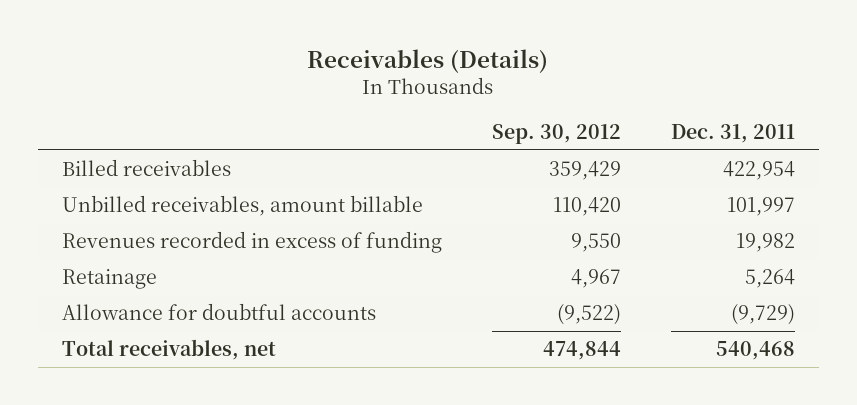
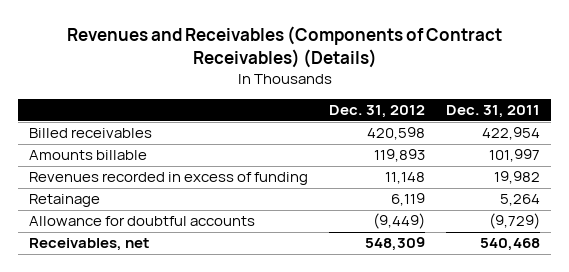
[307,48,549,73] Receivables (Details) -> [66,26,502,69] Revenues and Receivables (Components of Contract Receivables) (Details)
[491,123,621,144] Sep. 30, 2012 -> none
none -> [329,105,426,119] Dec. 31, 2012
[62,195,424,217] Unbilled receivables, amount billable -> [28,150,147,161] Amounts billable
[62,339,277,361] Total receivables, net -> [28,238,150,252] Receivables, net

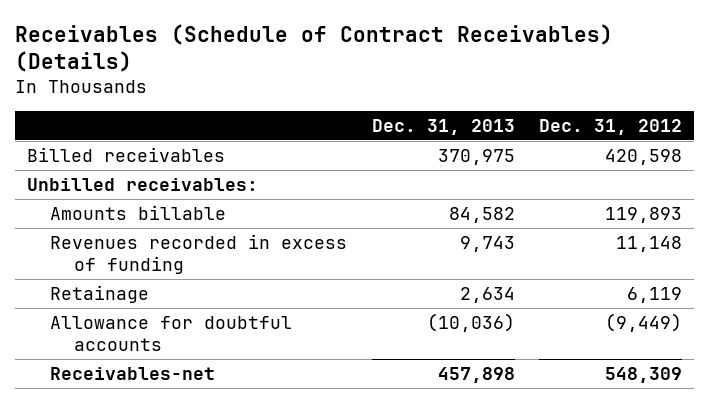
[66,26,502,69] Revenues and Receivables (Components of Contract Receivables) (Details) -> [14,24,613,73] Receivables (Schedule of Contract Receivables) (Details)
[446,105,541,119] Dec. 31, 2011 -> none
none -> [371,118,515,135] Dec. 31, 2013
none -> [26,177,258,191] Unbilled receivables:
[28,238,150,252] Receivables, net -> [50,366,216,380] Receivables-net

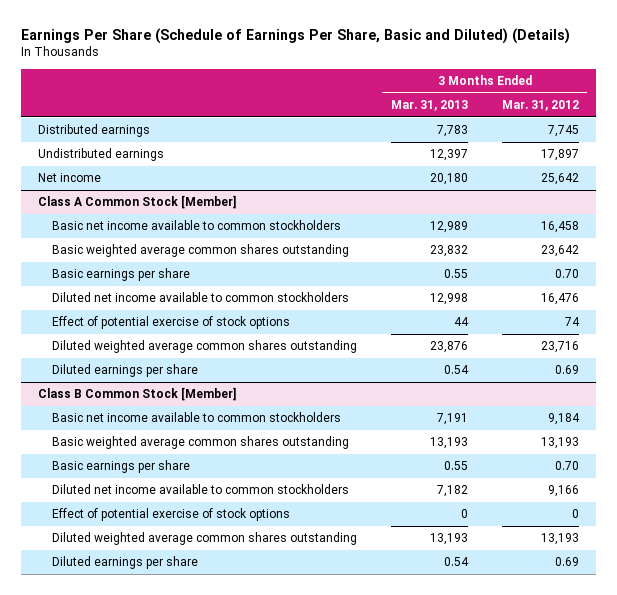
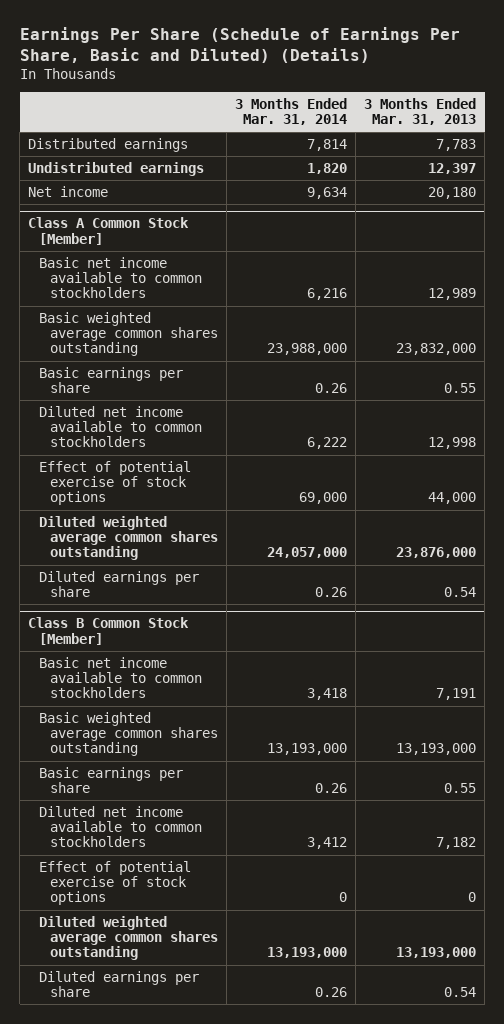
[501,100,579,112] Mar. 31, 2012 -> none
none -> [235,97,348,126] 3 Months Ended Mar. 31, 2014
[429,245,468,258] 23,832 -> [396,343,477,356] 23,832,000
[453,317,469,327] 44 -> [428,492,477,505] 44,000
[429,341,468,354] 23,876 -> [396,547,477,559] 23,876,000
[429,437,468,450] 13,193 -> [396,743,477,756] 13,193,000
[429,533,468,546] 13,193 -> [396,947,477,959] 13,193,000

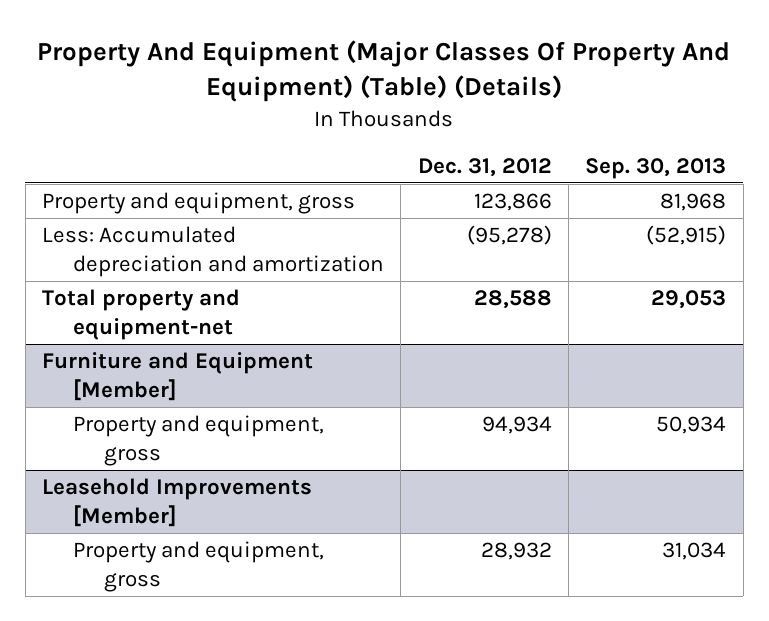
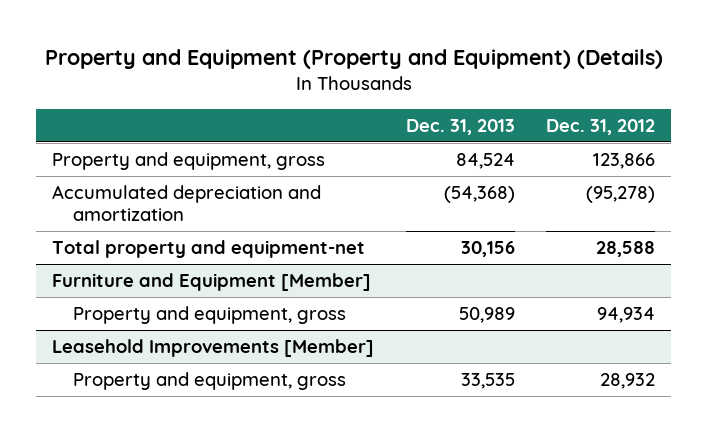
[37,40,731,103] Property And Equipment (Major Classes Of Property And Equipment) (Table) (Details) -> [44,49,663,70] Property and Equipment (Property and Equipment) (Details)
[585,157,727,179] Sep. 30, 2013 -> none
none -> [405,118,515,135] Dec. 31, 2013
[42,226,384,277] Less: Accumulated depreciation and amortization -> [52,185,322,221] Accumulated depreciation and amortization

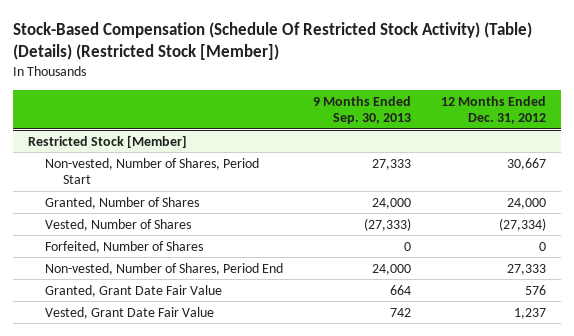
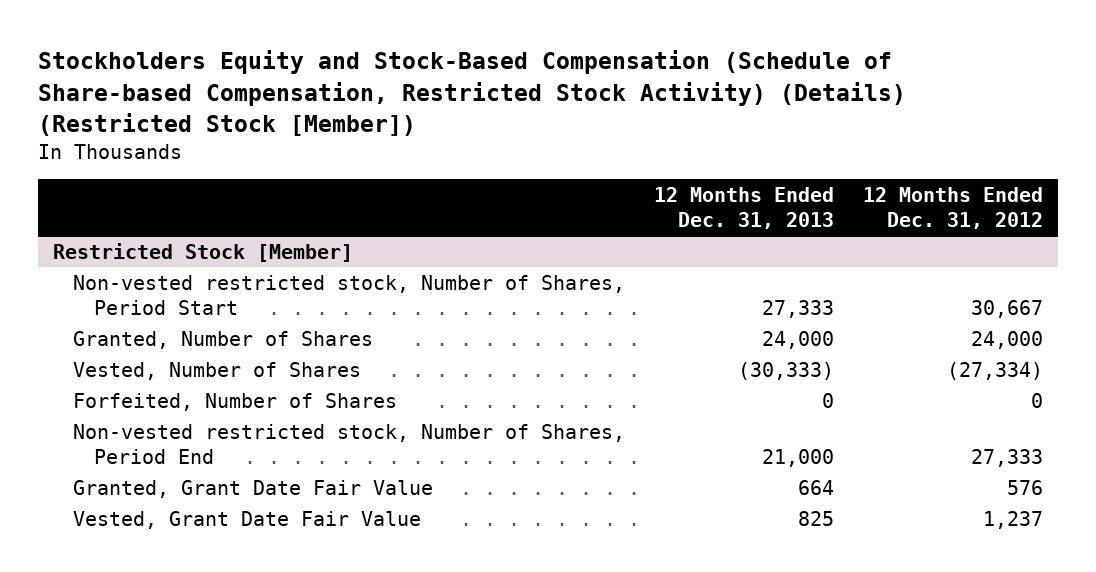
[12,21,532,60] Stock-Based Compensation (Schedule Of Restricted Stock Activity) (Table) (Details) (Restricted Stock [Member]) -> [38,50,907,136] Stockholders Equity and Stock-Based Compensation (Schedule of Share-based Compensation, Restricted Stock Activity) (Details) (Restricted Stock [Member])
[313,95,412,125] 9 Months Ended Sep. 30, 2013 -> none
none -> [654,187,835,230] 12 Months Ended Dec. 31, 2013
[45,157,260,185] Non-vested, Number of Shares, Period Start -> [73,274,626,315] Non-vested restricted stock, Number of Shares, Period Start
[45,262,284,275] Non-vested, Number of Shares, Period End -> [73,423,626,464] Non-vested restricted stock, Number of Shares, Period End

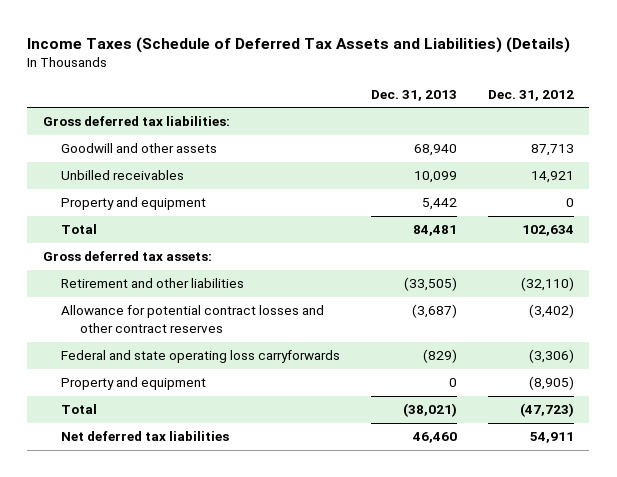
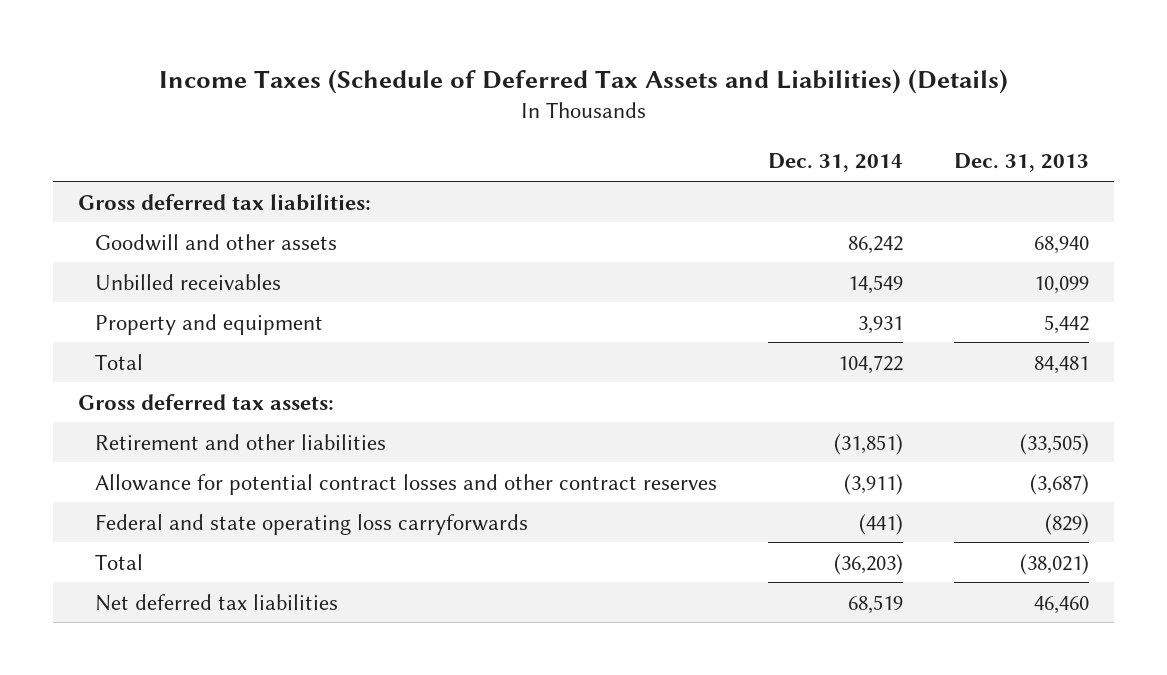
[488,89,575,101] Dec. 31, 2012 -> none
none -> [767,153,903,173] Dec. 31, 2014
[61,377,207,391] Property and equipment -> none

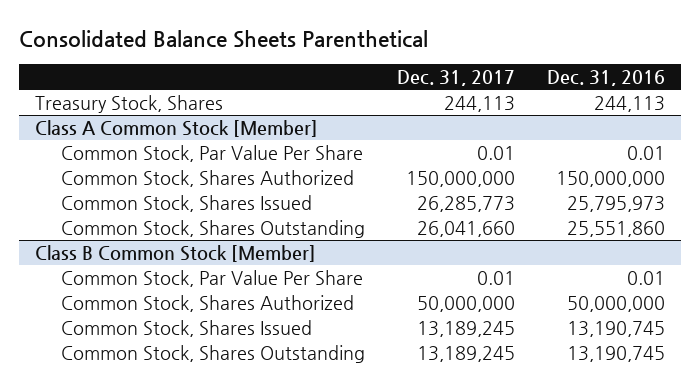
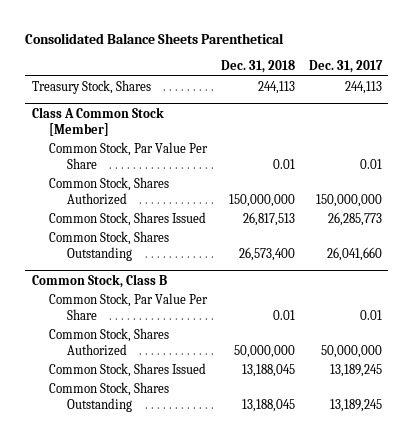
[547,69,666,86] Dec. 31, 2016 -> none
none -> [220,60,295,74] Dec. 31, 2018
[34,244,316,262] Class B Common Stock [Member] -> [31,273,167,288] Common Stock, Class B

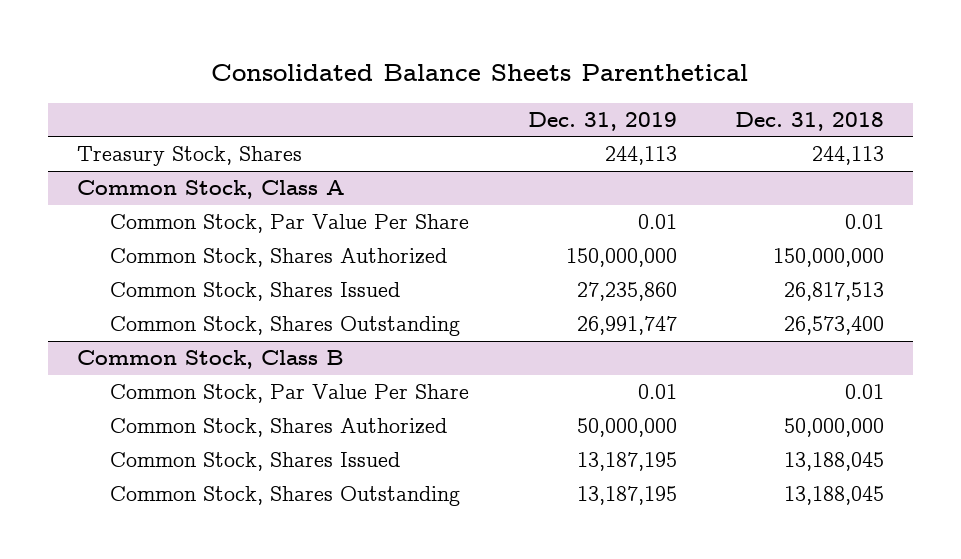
[308,60,383,74] Dec. 31, 2017 -> none
none -> [527,112,677,132] Dec. 31, 2019
[31,106,164,136] Class A Common Stock [Member] -> [77,180,346,200] Common Stock, Class A

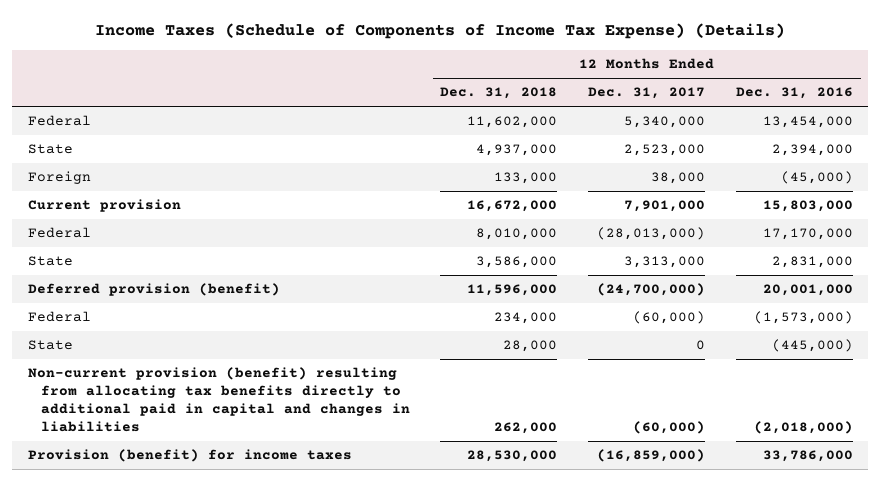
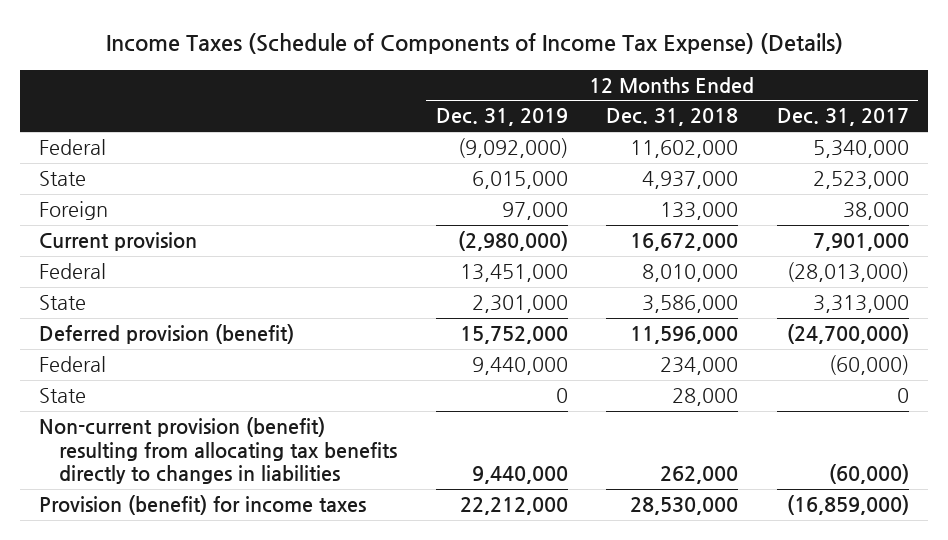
[735,87,853,100] Dec. 31, 2016 -> none
none -> [435,108,568,127] Dec. 31, 2019
[27,367,410,432] Non-current provision (benefit) resulting from allocating tax benefits directly to additional paid in capital and changes in liabilities -> [39,417,398,485] Non-current provision (benefit) resulting from allocating tax benefits directly to changes in liabilities

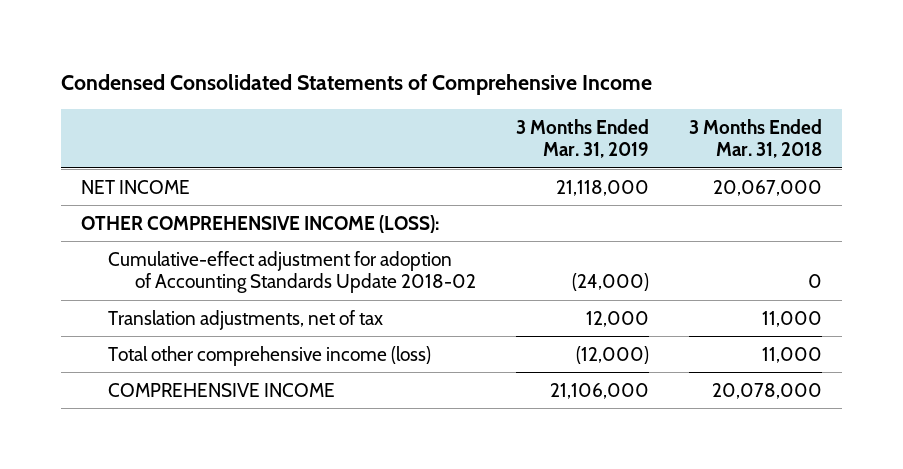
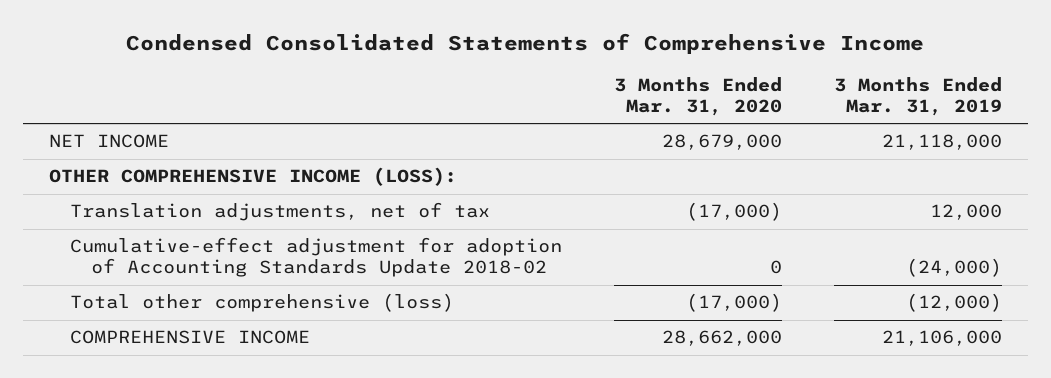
[688,118,822,158] 3 Months Ended Mar. 31, 2018 -> none
none -> [614,77,783,117] 3 Months Ended Mar. 31, 2020
[107,250,476,294] Cumulative-effect adjustment for adoption of Accounting Standards Update 2018-02 -> [70,237,563,278] Cumulative-effect adjustment for adoption of Accounting Standards Update 2018-02
[107,345,431,366] Total other comprehensive income (loss) -> [70,293,455,313] Total other comprehensive (loss)

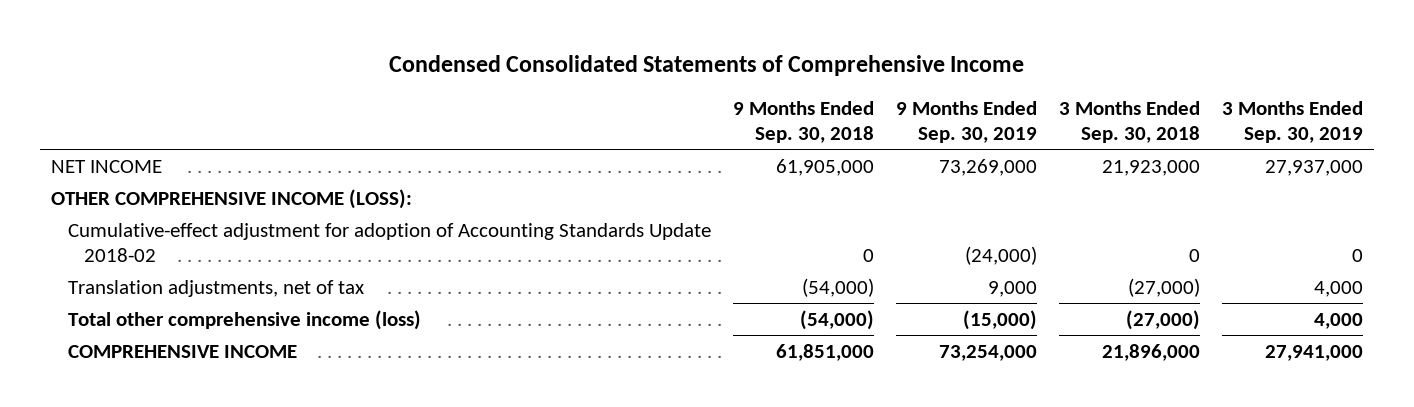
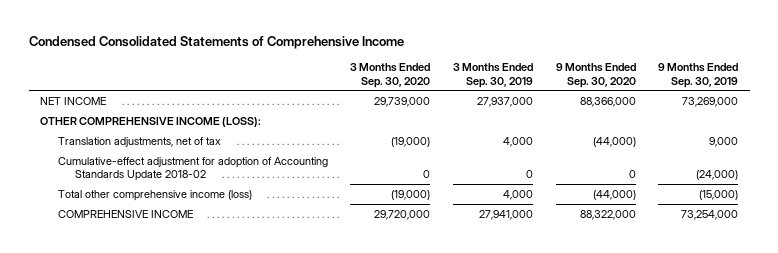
[732,101,874,143] 9 Months Ended Sep. 30, 2018 -> none
[1058,101,1200,143] 3 Months Ended Sep. 30, 2018 -> none
none -> [350,63,431,88] 3 Months Ended Sep. 30, 2020
none -> [555,63,636,88] 9 Months Ended Sep. 30, 2020
[67,222,711,262] Cumulative-effect adjustment for adoption of Accounting Standards Update 2018-02 -> [57,156,328,182] Cumulative-effect adjustment for adoption of Accounting Standards Update 2018-02

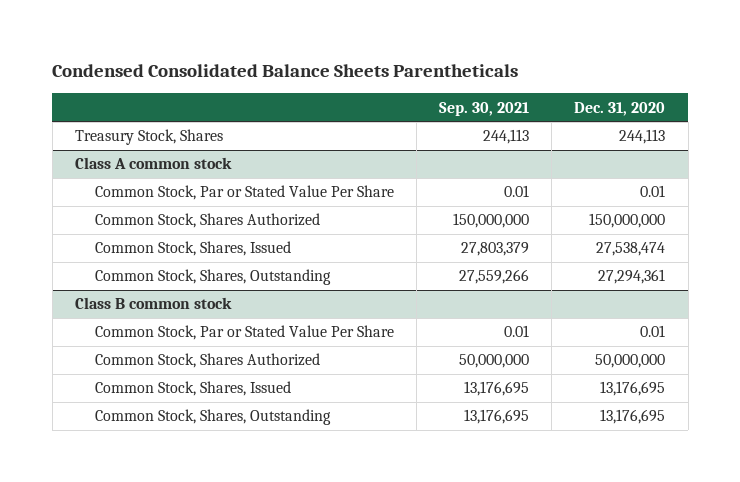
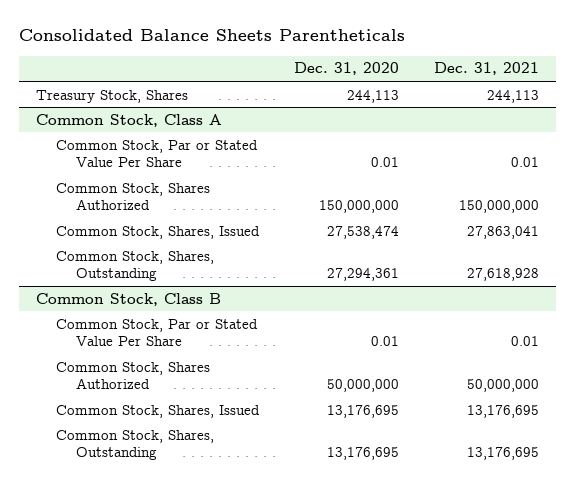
[52,64,519,78] Condensed Consolidated Balance Sheets Parentheticals -> [18,29,405,42] Consolidated Balance Sheets Parentheticals
[438,101,529,116] Sep. 30, 2021 -> none
none -> [433,62,539,76] Dec. 31, 2021
[74,157,232,170] Class A common stock -> [36,113,223,127] Common Stock, Class A
[74,297,232,310] Class B common stock -> [36,292,222,306] Common Stock, Class B

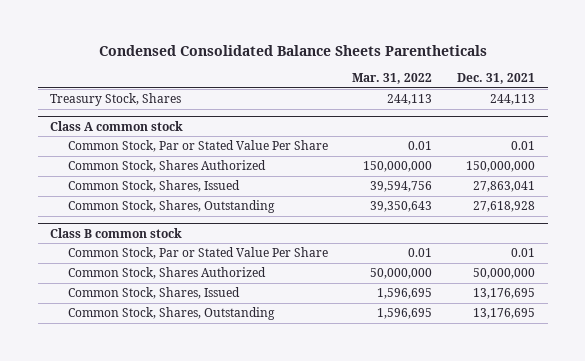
[18,29,405,42] Consolidated Balance Sheets Parentheticals -> [98,45,487,57] Condensed Consolidated Balance Sheets Parentheticals
[293,62,399,76] Dec. 31, 2020 -> none
none -> [352,73,433,85] Mar. 31, 2022
[36,113,223,127] Common Stock, Class A -> [50,120,184,131] Class A common stock
[36,292,222,306] Common Stock, Class B -> [50,227,183,238] Class B common stock

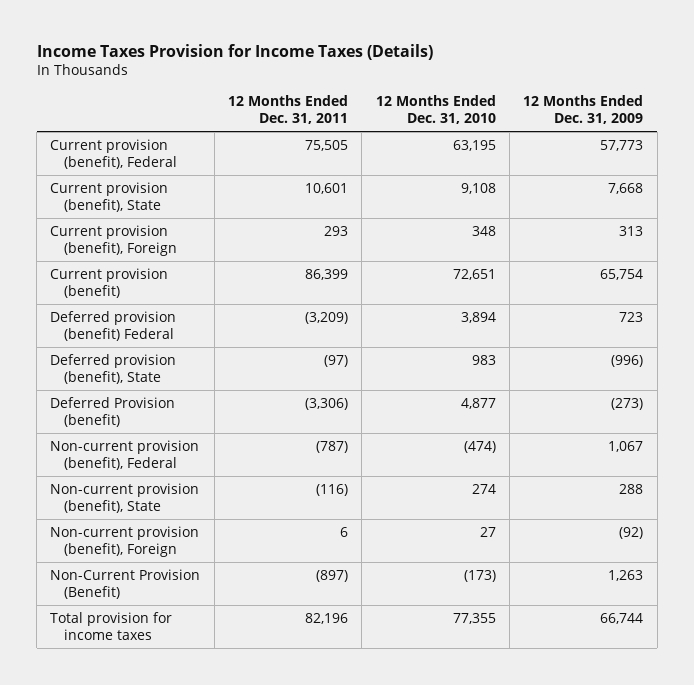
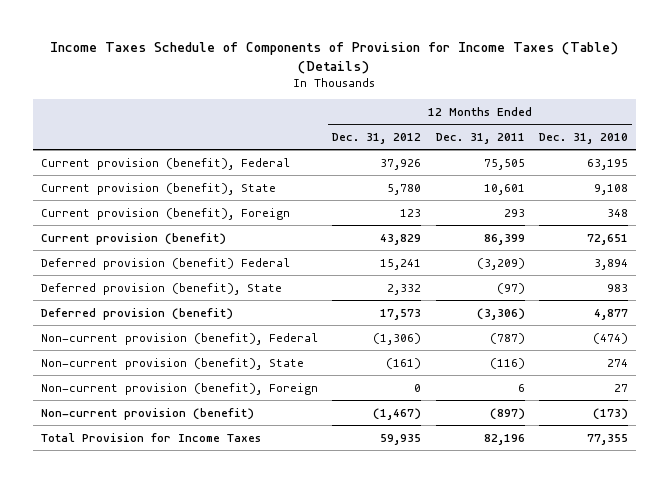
[36,44,433,61] Income Taxes Provision for Income Taxes (Details) -> [50,42,619,74] Income Taxes Schedule of Components of Provision for Income Taxes (Table) (Details)
[523,95,644,124] 12 Months Ended Dec. 31, 2009 -> none
none -> [332,133,422,145] Dec. 31, 2012
[50,396,176,427] Deferred Provision (benefit) -> [40,307,233,320] Deferred provision (benefit)
[50,568,201,599] Non-Current Provision (Benefit) -> [40,407,254,420] Non-current provision (benefit)
[50,611,173,640] Total provision for income taxes -> [40,432,261,442] Total Provision for Income Taxes

